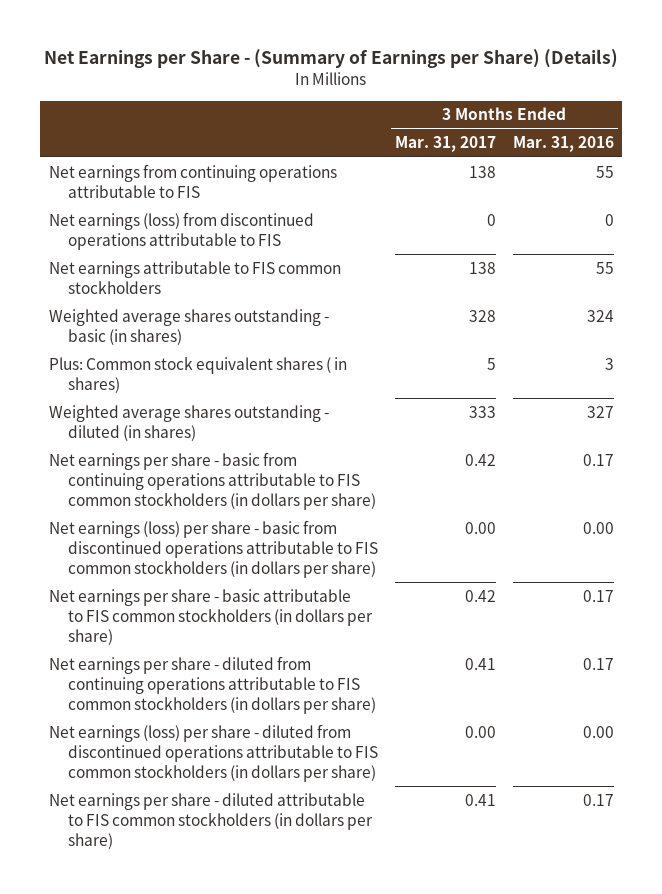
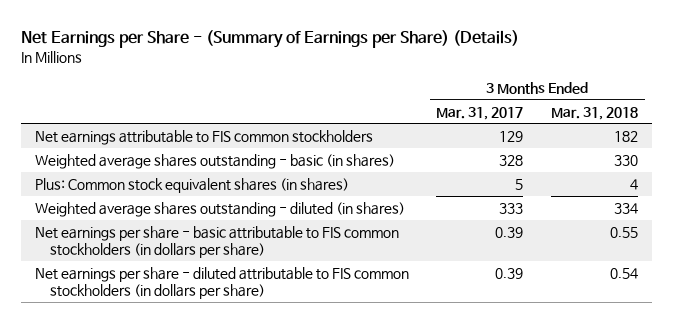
[512,136,614,153] Mar. 31, 2016 -> none
none -> [551,106,639,120] Mar. 31, 2018
[48,163,337,198] Net earnings from continuing operations attributable to FIS -> none
[48,211,314,250] Net earnings (loss) from discontinued operations attributable to FIS -> none
[468,261,496,274] 138 -> [499,130,524,142] 129
[48,356,347,393] Plus: Common stock equivalent shares ( in shares) -> [34,177,349,193] Plus: Common stock equivalent shares (in shares)
[48,451,377,510] Net earnings per share - basic from continuing operations attributable to FIS common stockholders (in dollars per share) -> none
[48,519,379,578] Net earnings (loss) per share - basic from discontinued operations attributable to FIS common stockholders (in dollars per share) -> none
[48,655,377,714] Net earnings per share - diluted from continuing operations attributable to FIS common stockholders (in dollars per share) -> none
[48,723,379,782] Net earnings (loss) per share - diluted from discontinued operations attributable to FIS common stockholders (in dollars per share) -> none
[464,589,496,602] 0.42 -> [495,226,524,238] 0.39
[464,793,496,806] 0.41 -> [495,267,524,279] 0.39

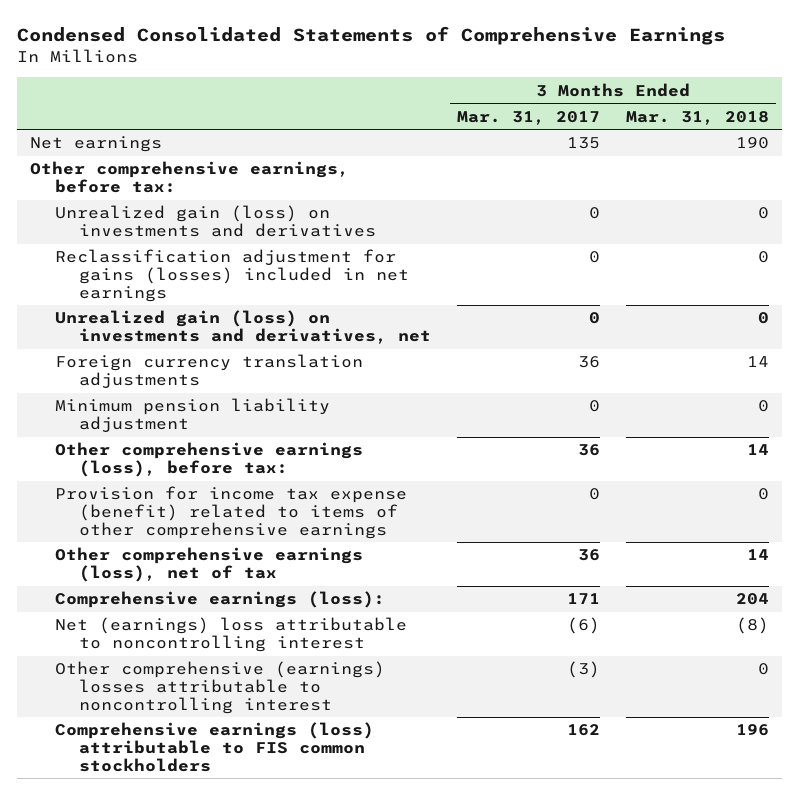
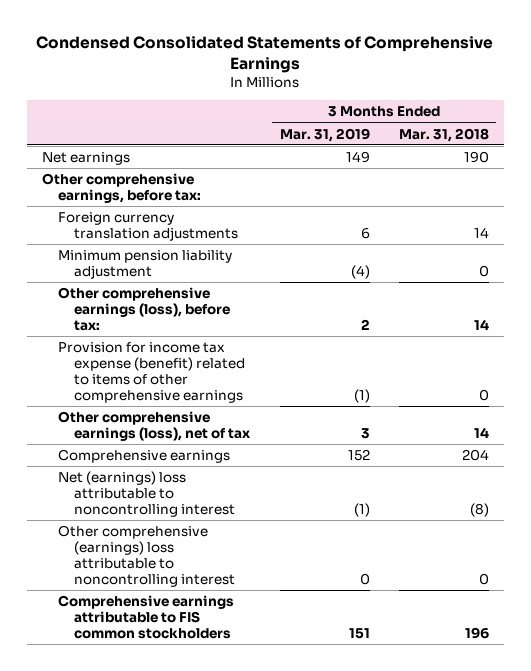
[456,110,600,125] Mar. 31, 2017 -> none
none -> [279,127,370,142] Mar. 31, 2019
[54,205,376,238] Unrealized gain (loss) on investments and derivatives -> none
[54,249,409,302] Reclassification adjustment for gains (losses) included in net earnings -> none
[54,310,431,345] Unrealized gain (loss) on investments and derivatives, net -> none
[54,591,385,609] Comprehensive earnings (loss): -> [57,449,230,464] Comprehensive earnings
[54,661,385,714] Other comprehensive (earnings) losses attributable to noncontrolling interest -> [57,525,236,588] Other comprehensive (earnings) loss attributable to noncontrolling interest
[54,722,374,772] Comprehensive earnings (loss) attributable to FIS common stockholders -> [57,595,234,640] Comprehensive earnings attributable to FIS common stockholders

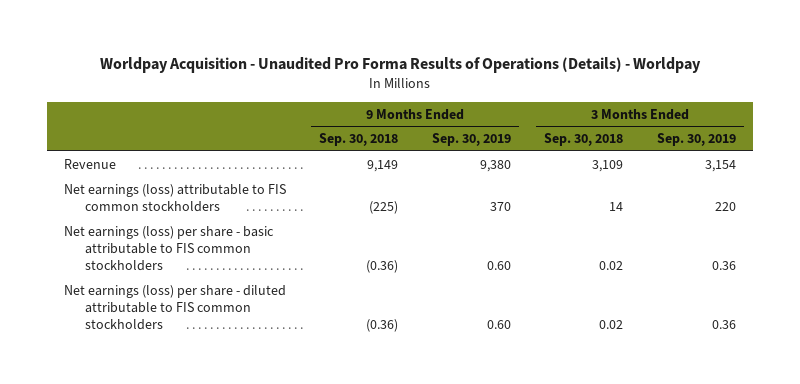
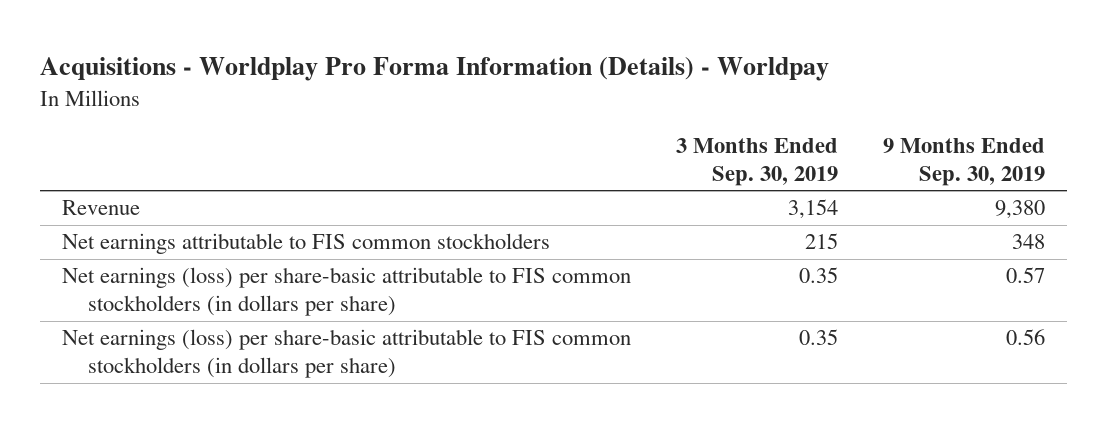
[99,56,701,73] Worldpay Acquisition - Unaudited Pro Forma Results of Operations (Details) - Worldpay -> [39,57,829,82] Acquisitions - Worldplay Pro Forma Information (Details) - Worldpay
[319,133,399,147] Sep. 30, 2018 -> none
[544,133,624,147] Sep. 30, 2018 -> none
[64,183,287,213] Net earnings (loss) attributable to FIS common stockholders -> [62,233,551,255] Net earnings attributable to FIS common stockholders
[489,202,511,212] 370 -> [1012,234,1046,250] 348
[714,202,736,212] 220 -> [805,233,839,250] 215
[64,225,275,272] Net earnings (loss) per share - basic attributable to FIS common stockholders -> [62,267,632,317] Net earnings (loss) per share-basic attributable to FIS common stockholders (in dollars per share)
[486,261,511,271] 0.60 -> [1006,267,1046,284] 0.57
[711,261,736,271] 0.36 -> [799,267,839,284] 0.35
[64,284,287,331] Net earnings (loss) per share - diluted attributable to FIS common stockholders -> [62,329,632,379] Net earnings (loss) per share-basic attributable to FIS common stockholders (in dollars per share)
[486,320,511,330] 0.60 -> [1006,329,1046,346] 0.56
[711,320,736,330] 0.36 -> [799,329,839,346] 0.35

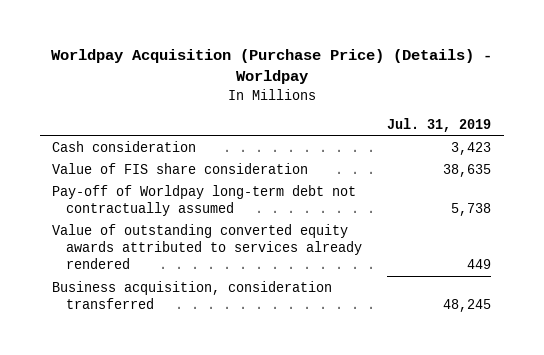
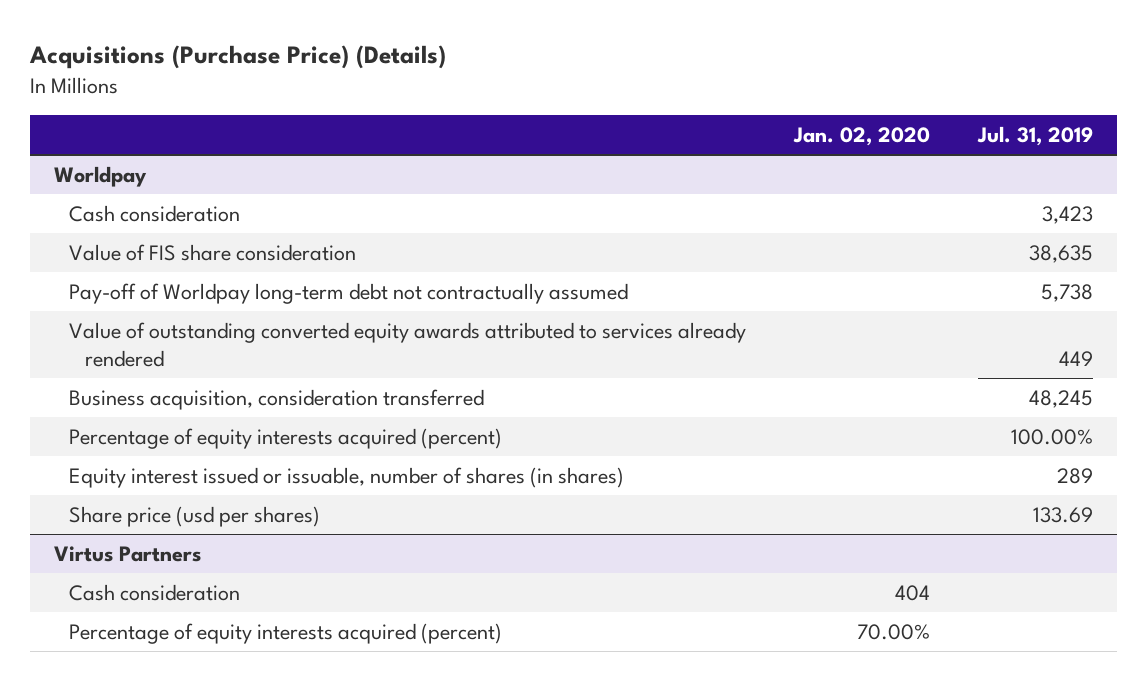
[50,49,492,85] Worldpay Acquisition (Purchase Price) (Details) - Worldpay -> [28,45,446,70] Acquisitions (Purchase Price) (Details)
none -> [793,126,931,146] Jan. 02, 2020
none -> [53,165,147,187] Worldpay
none -> [69,427,503,449] Percentage of equity interests acquired (percent)
none -> [69,466,625,488] Equity interest issued or issuable, number of shares (in shares)
none -> [69,505,321,527] Share price (usd per shares)
none -> [53,545,201,562] Virtus Partners
none -> [69,583,241,601] Cash consideration
none -> [69,622,503,644] Percentage of equity interests acquired (percent)

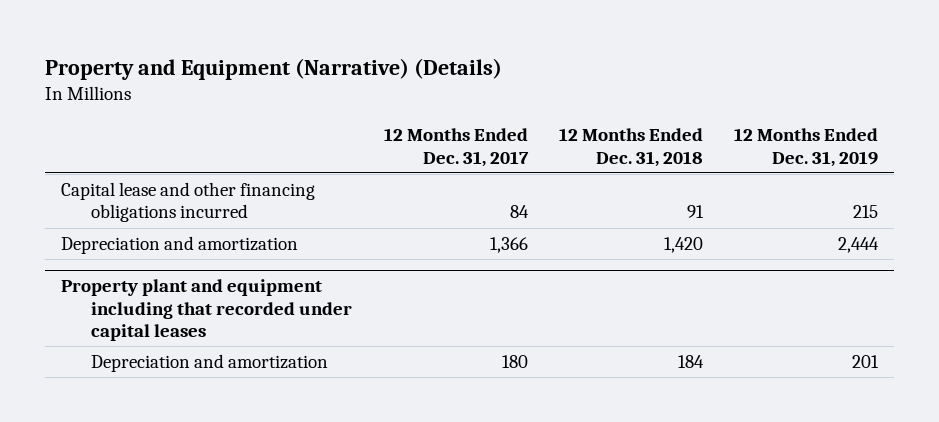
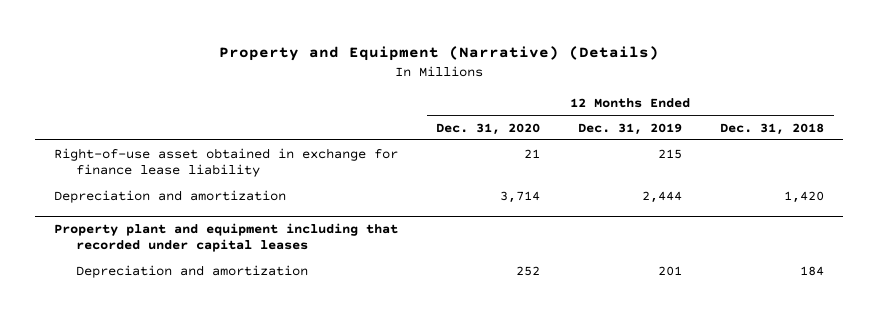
[383,128,529,167] 12 Months Ended Dec. 31, 2017 -> none
none -> [436,122,541,135] Dec. 31, 2020
[60,182,315,223] Capital lease and other financing obligations incurred -> none
none -> [54,147,399,178] Right-of-use asset obtained in exchange for finance lease liability

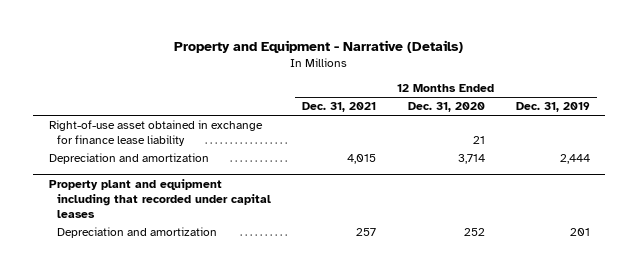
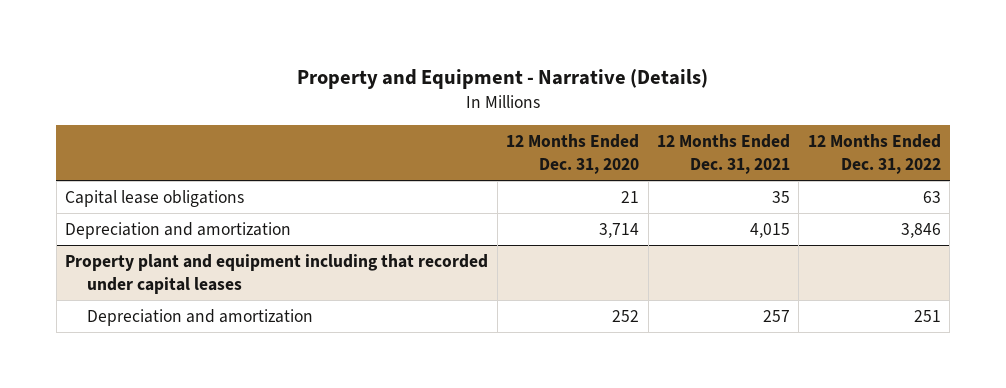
[515,102,590,113] Dec. 31, 2019 -> none
none -> [807,134,941,174] 12 Months Ended Dec. 31, 2022
[48,120,263,147] Right-of-use asset obtained in exchange for finance lease liability -> none
none -> [65,189,245,207] Capital lease obligations

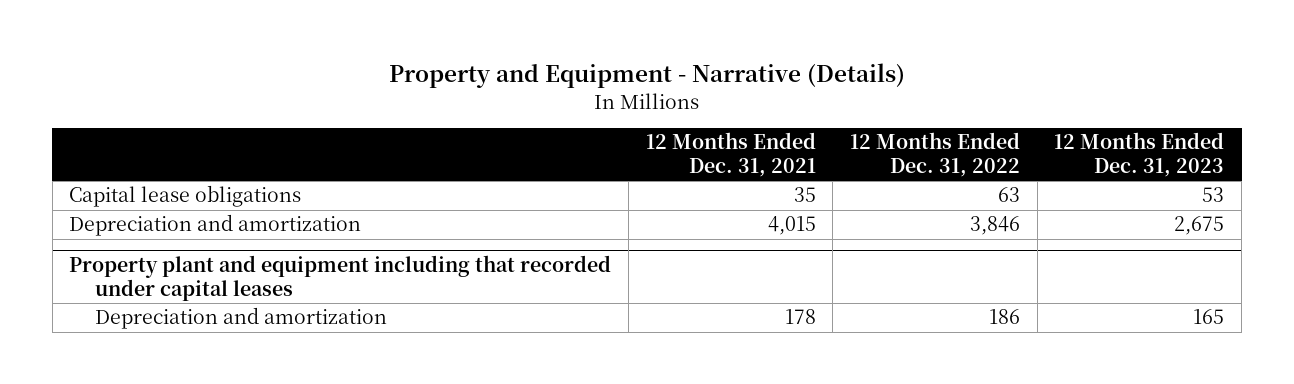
[506,134,640,174] 12 Months Ended Dec. 31, 2020 -> none
none -> [1054,132,1225,177] 12 Months Ended Dec. 31, 2023
[762,309,790,322] 257 -> [784,309,816,325] 178
[913,309,941,322] 251 -> [989,309,1021,325] 186

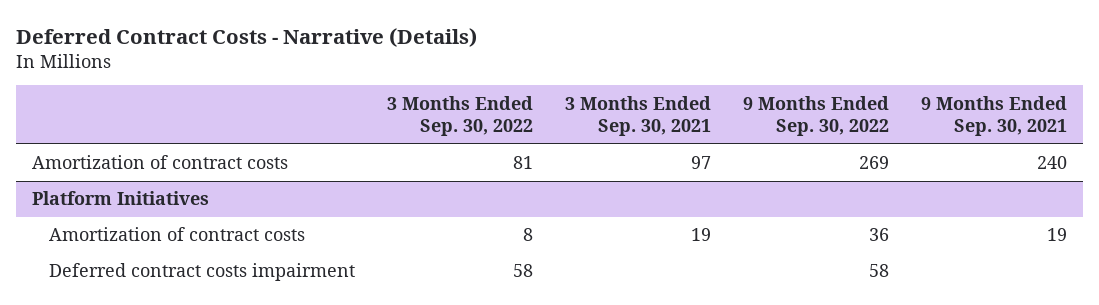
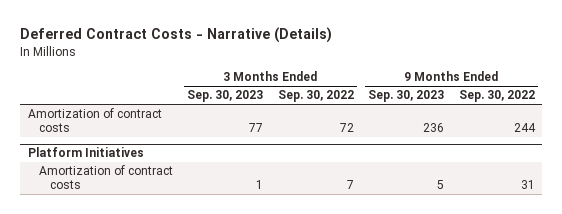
[565,95,712,137] 3 Months Ended Sep. 30, 2021 -> none
[921,95,1068,137] 9 Months Ended Sep. 30, 2021 -> none
none -> [187,90,264,103] Sep. 30, 2023
none -> [368,90,445,103] Sep. 30, 2023
[513,156,534,170] 81 -> [339,123,354,133] 72
[859,156,890,170] 269 -> [513,123,536,133] 244
[48,263,355,282] Deferred contract costs impairment -> none
[523,228,534,242] 8 -> [346,180,354,190] 7
[869,228,890,242] 36 -> [520,180,535,190] 31

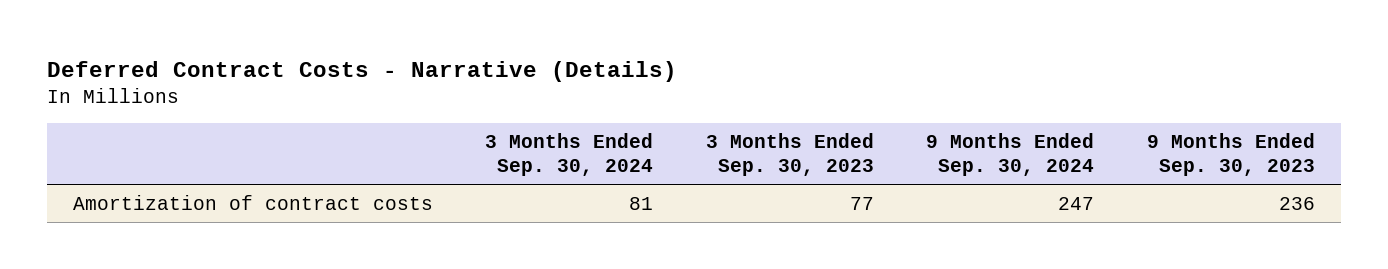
[277,90,354,103] Sep. 30, 2022 -> none
[458,90,535,103] Sep. 30, 2022 -> none
none -> [485,132,654,177] 3 Months Ended Sep. 30, 2024
none -> [926,132,1095,177] 9 Months Ended Sep. 30, 2024
[27,147,144,158] Platform Initiatives -> none
[38,165,173,190] Amortization of contract costs -> none

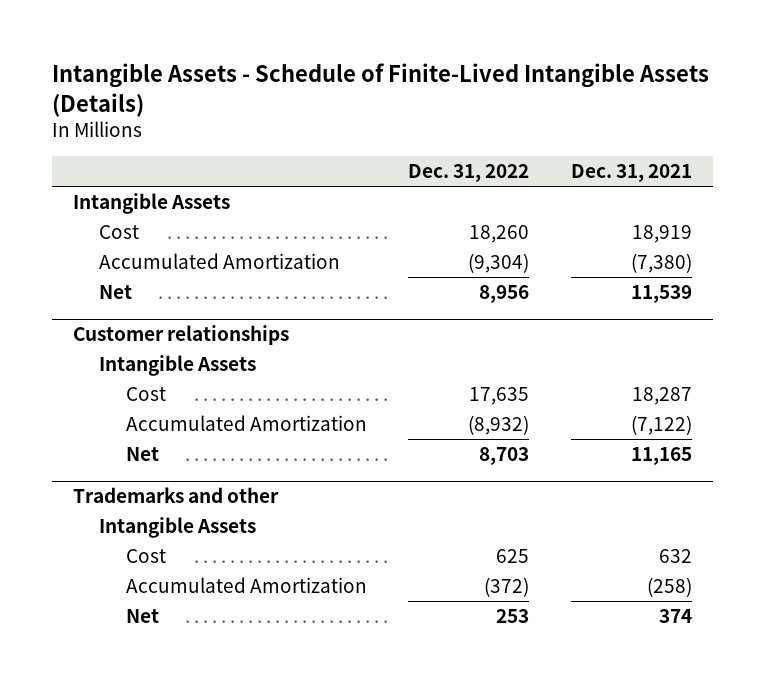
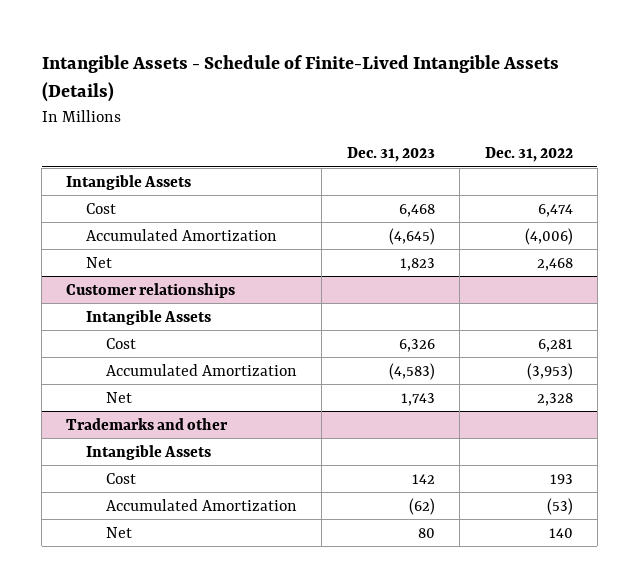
[570,164,692,183] Dec. 31, 2021 -> none
none -> [346,147,435,163] Dec. 31, 2023
[469,224,530,243] 18,260 -> [537,203,573,217] 6,474
[468,252,530,273] (9,304) -> [524,227,573,245] (4,006)
[479,284,530,303] 8,956 -> [536,257,573,271] 2,468
[469,386,530,405] 17,635 -> [537,338,573,352] 6,281
[468,414,530,435] (8,932) -> [526,362,573,380] (3,953)
[479,446,530,465] 8,703 -> [536,392,573,406] 2,328
[496,548,530,563] 625 -> [549,473,573,484] 193
[484,576,530,597] (372) -> [546,497,573,515] (53)
[496,608,530,623] 253 -> [548,527,573,538] 140

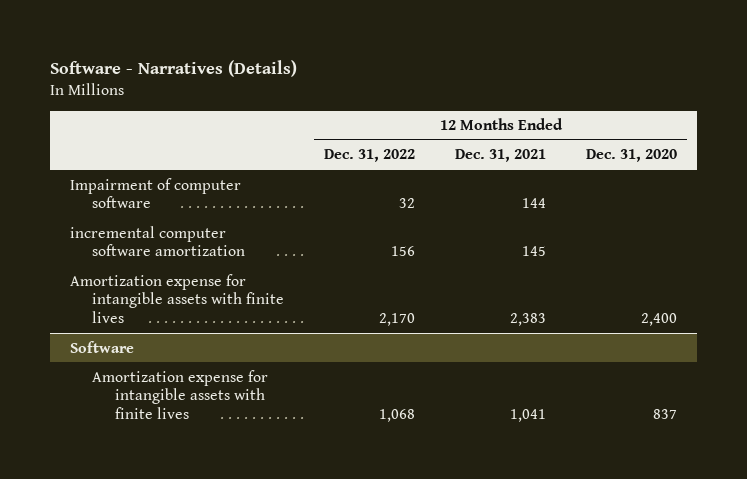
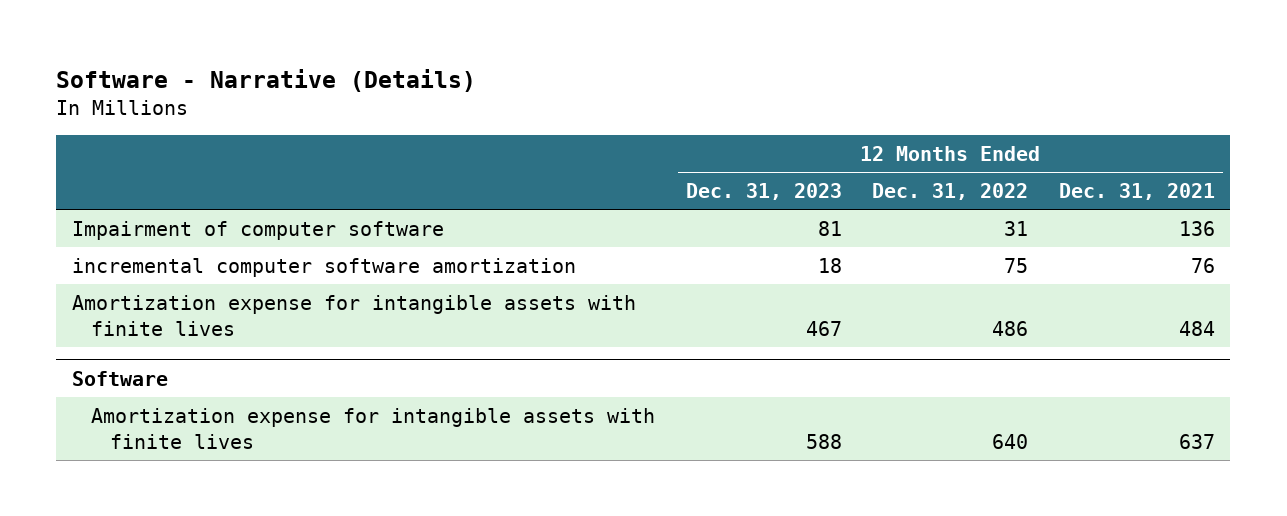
[49,59,297,77] Software - Narratives (Details) -> [56,68,477,92] Software - Narrative (Details)
[586,149,678,163] Dec. 31, 2020 -> none
none -> [685,183,842,201] Dec. 31, 2023
[399,198,416,209] 32 -> [1004,220,1029,236] 31
[522,198,547,209] 144 -> [1179,220,1216,236] 136
[391,246,416,257] 156 -> [1004,257,1029,273] 75
[522,246,547,257] 145 -> [1191,257,1216,273] 76
[379,312,416,326] 2,170 -> [992,320,1029,336] 486
[510,312,547,326] 2,383 -> [1179,320,1216,336] 484
[379,408,416,422] 1,068 -> [992,433,1029,449] 640
[510,408,547,422] 1,041 -> [1179,433,1216,449] 637

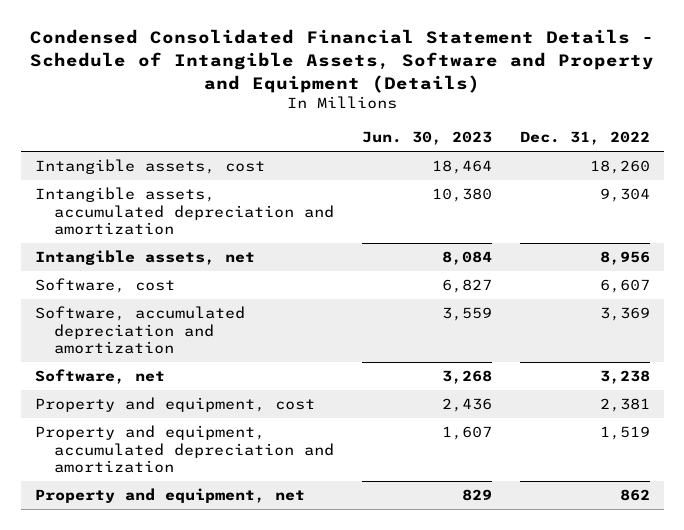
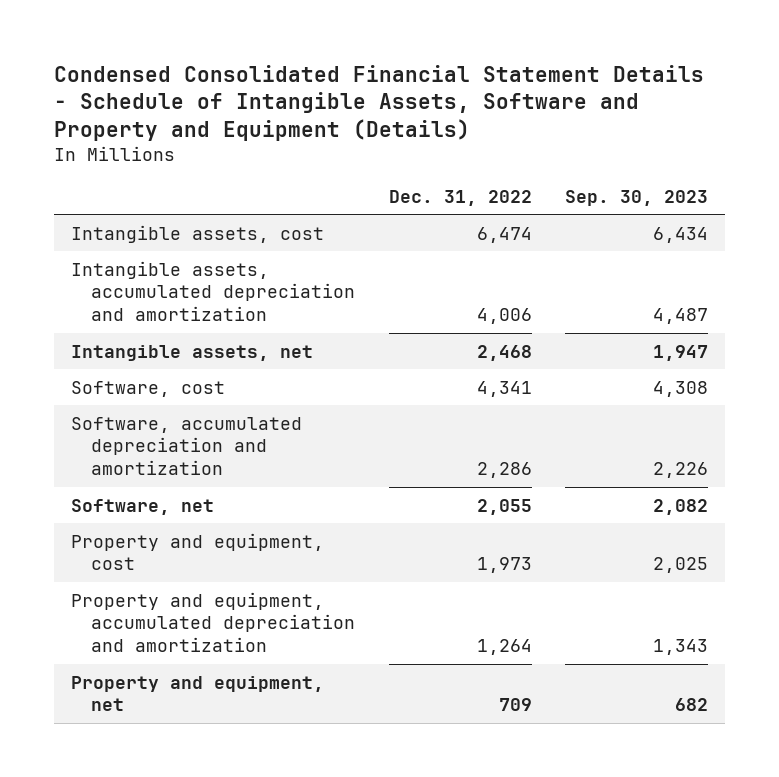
[361,130,492,145] Jun. 30, 2023 -> none
none -> [565,189,709,206] Sep. 30, 2023
[589,160,650,175] 18,260 -> [476,226,532,243] 6,474
[599,188,650,203] 9,304 -> [476,308,532,325] 4,006
[599,251,650,266] 8,956 -> [476,344,532,361] 2,468
[599,279,650,294] 6,607 -> [476,380,532,397] 4,341
[599,307,650,322] 3,369 -> [476,462,532,479] 2,286
[599,370,650,385] 3,238 -> [476,498,532,515] 2,055
[599,398,650,413] 2,381 -> [476,557,532,574] 1,973
[599,426,650,441] 1,519 -> [476,639,532,656] 1,264
[619,489,650,502] 862 -> [498,698,532,712] 709

